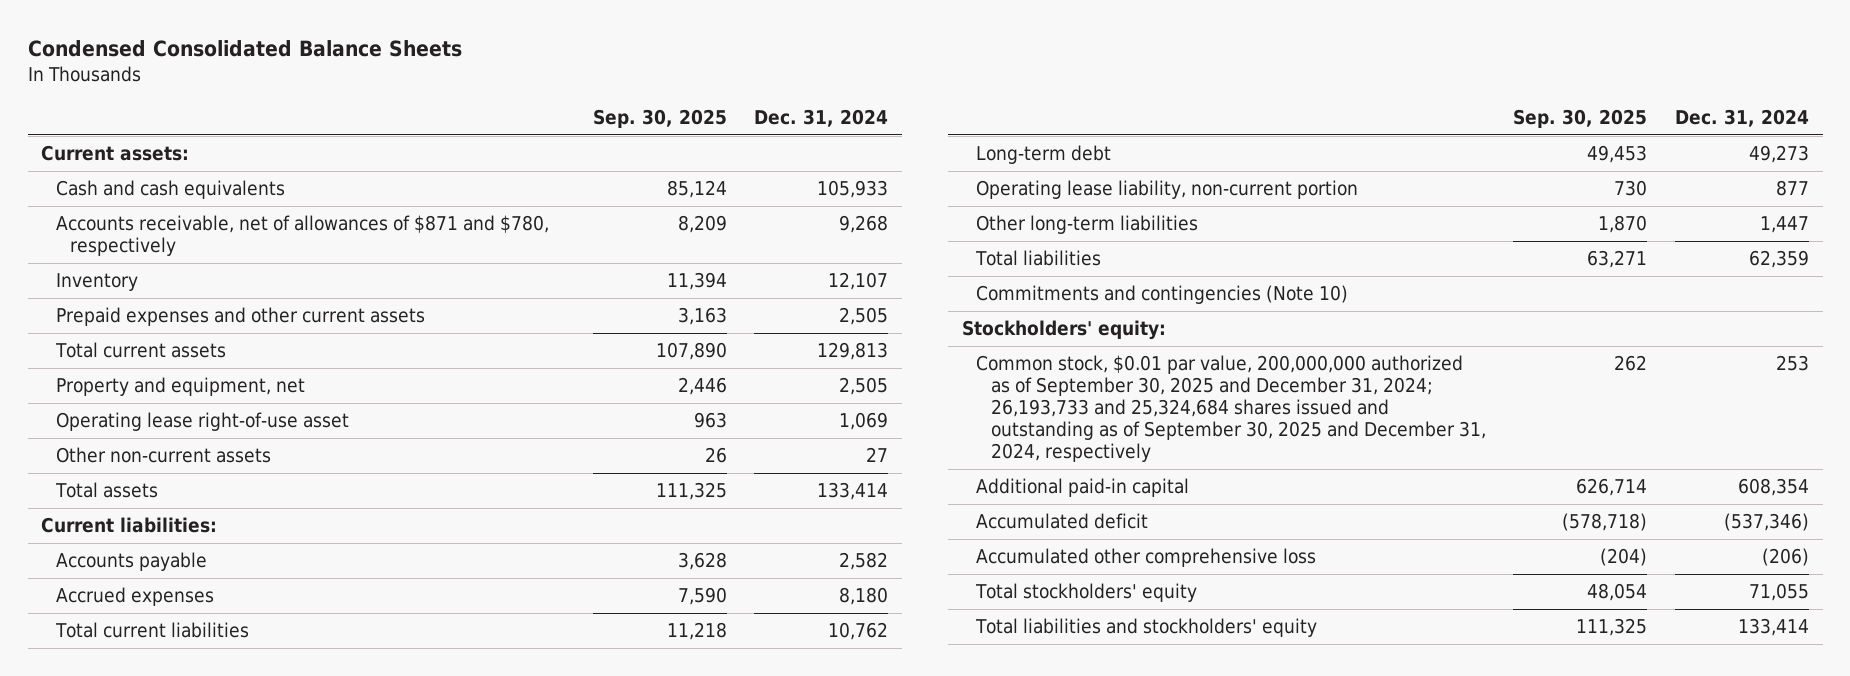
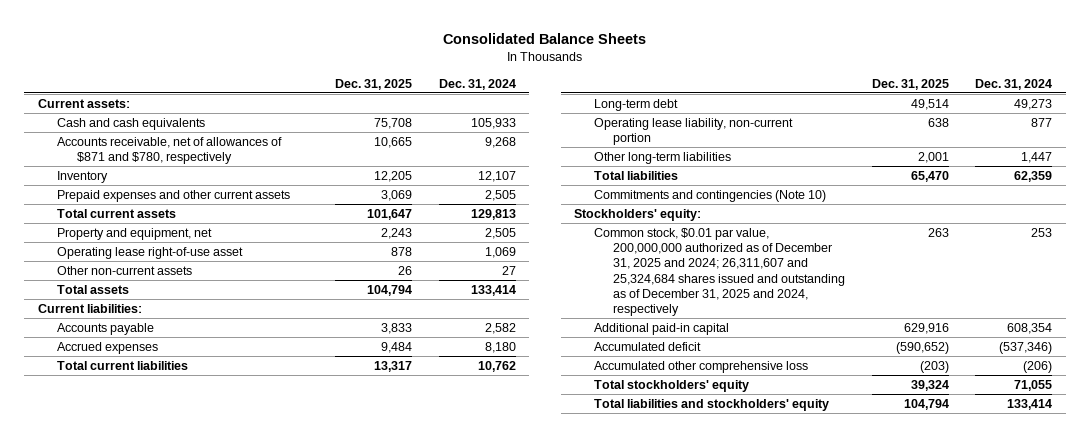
[27,40,462,58] Condensed Consolidated Balance Sheets -> [443,33,647,45] Consolidated Balance Sheets
[592,108,727,128] Sep. 30, 2025 -> none
none -> [335,78,413,90] Dec. 31, 2025
[976,355,1486,462] Common stock, $0.01 par value, 200,000,000 authorized as of September 30, 2025 and December 31, 2024; 26,193,733 and 25,324,684 shares issued and outstanding as of September 30, 2025 and December 31, 2024, respectively -> [593,227,846,317] Common stock, $0.01 par value, 200,000,000 authorized as of December 31, 2025 and 2024; 26,311,607 and 25,324,684 shares issued and outstanding as of December 31, 2025 and 2024, respectively

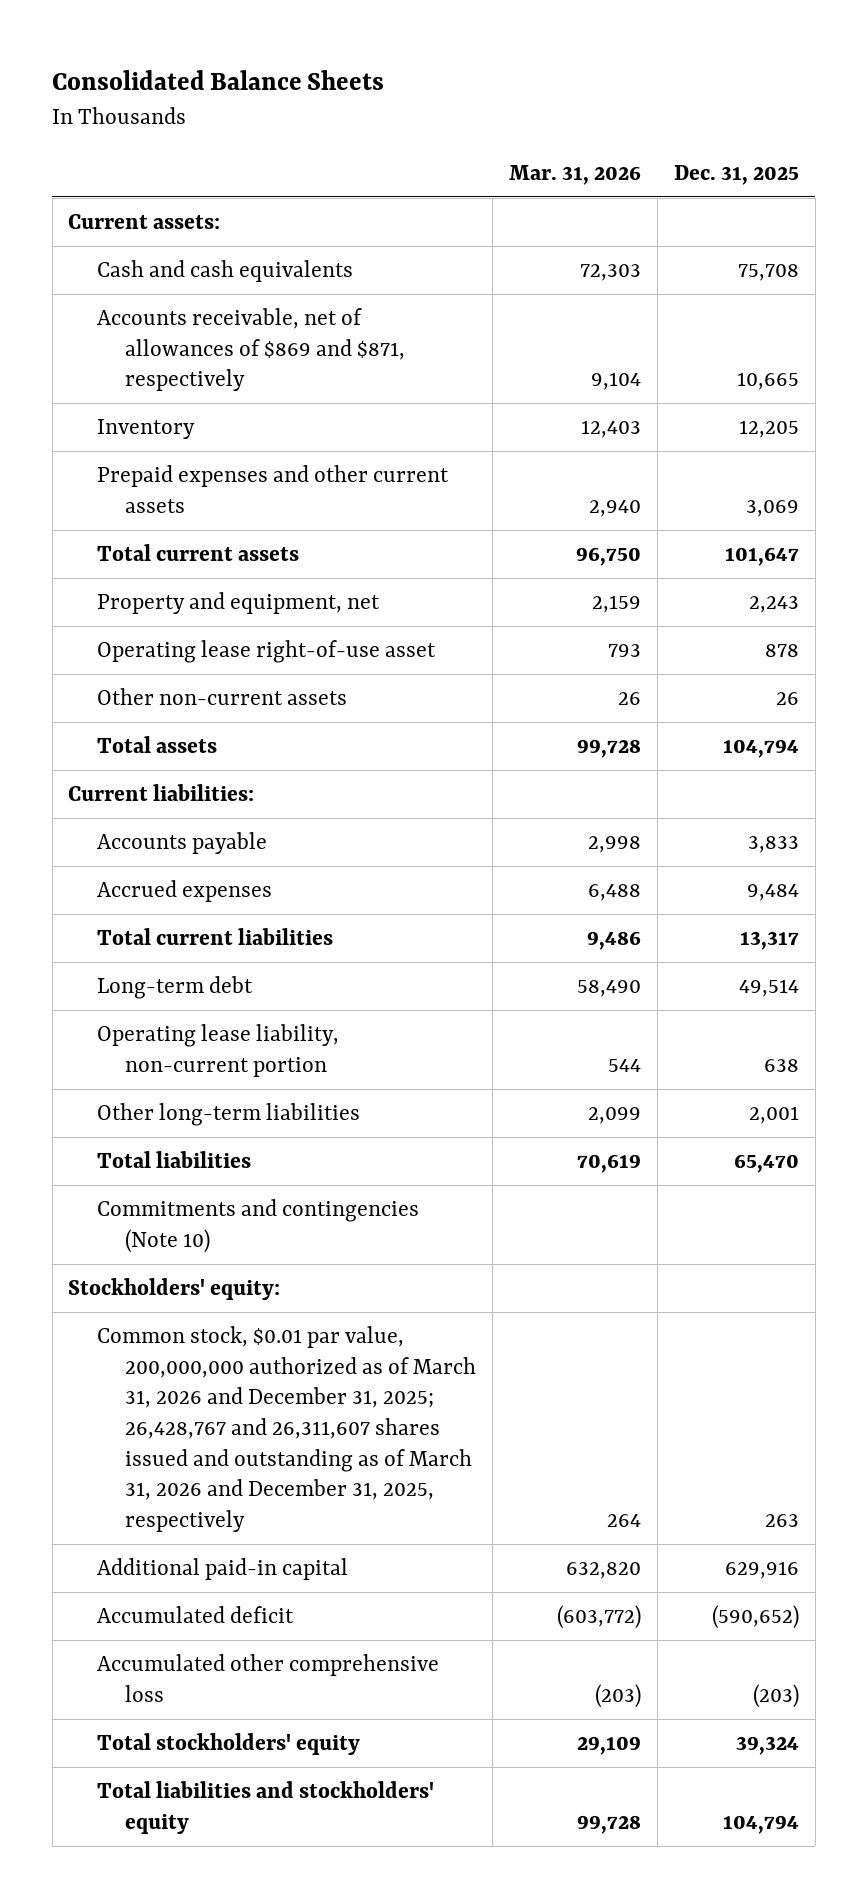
[438,78,516,90] Dec. 31, 2024 -> none
none -> [508,164,641,185] Mar. 31, 2026
[57,136,283,165] Accounts receivable, net of allowances of $871 and $780, respectively -> [96,308,405,392] Accounts receivable, net of allowances of $869 and $871, respectively
[593,227,846,317] Common stock, $0.01 par value, 200,000,000 authorized as of December 31, 2025 and 2024; 26,311,607 and 25,324,684 shares issued and outstanding as of December 31, 2025 and 2024, respectively -> [96,1326,476,1532] Common stock, $0.01 par value, 200,000,000 authorized as of March 31, 2026 and December 31, 2025; 26,428,767 and 26,311,607 shares issued and outstanding as of March 31, 2026 and December 31, 2025, respectively

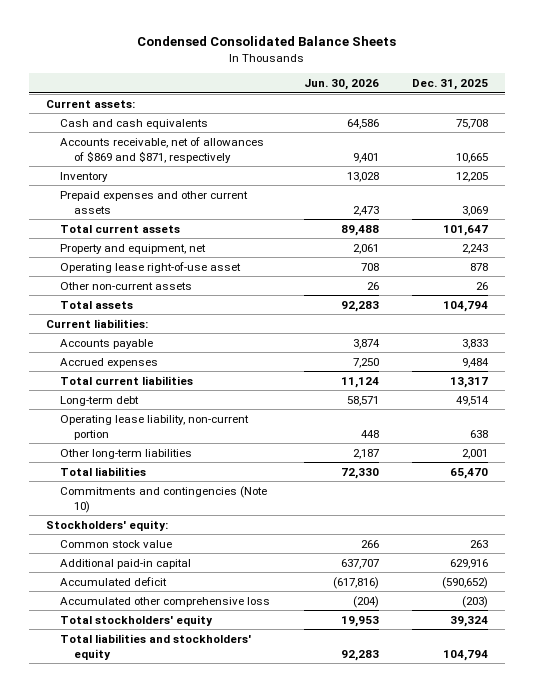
[52,70,385,91] Consolidated Balance Sheets -> [137,36,397,47] Condensed Consolidated Balance Sheets
[508,164,641,185] Mar. 31, 2026 -> none
none -> [303,79,379,91] Jun. 30, 2026
[96,1326,476,1532] Common stock, $0.01 par value, 200,000,000 authorized as of March 31, 2026 and December 31, 2025; 26,428,767 and 26,311,607 shares issued and outstanding as of March 31, 2026 and December 31, 2025, respectively -> [59,539,172,548] Common stock value

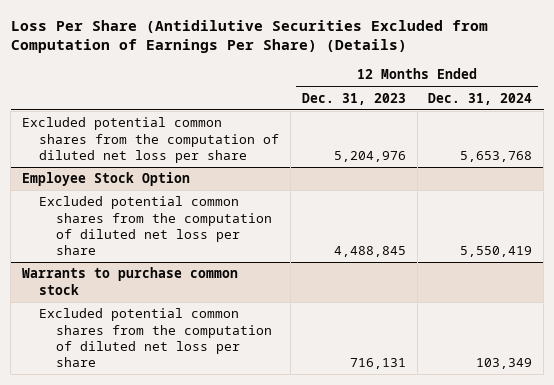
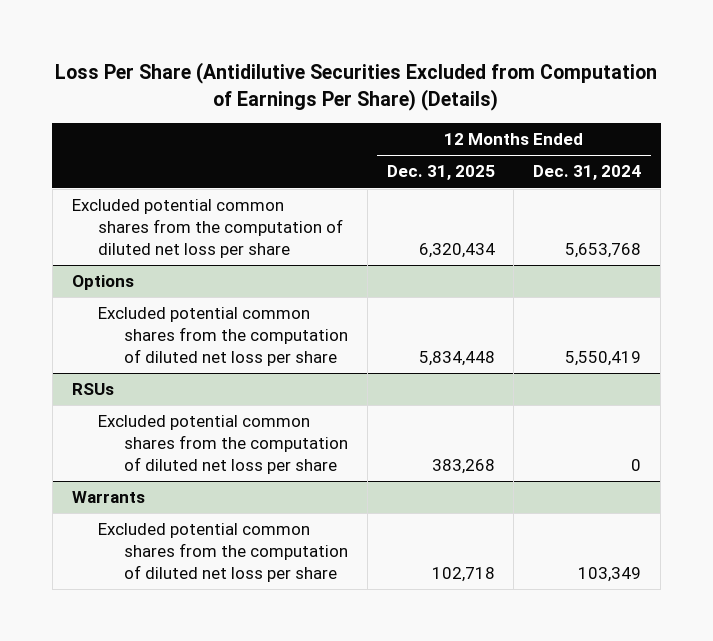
[301,92,406,105] Dec. 31, 2023 -> none
none -> [386,165,495,181] Dec. 31, 2025
[22,172,191,187] Employee Stock Option -> [71,275,134,291] Options
none -> [71,383,114,396] RSUs
none -> [97,415,348,474] Excluded potential common shares from the computation of diluted net loss per share
[22,267,239,295] Warrants to purchase common stock -> [71,491,145,504] Warrants

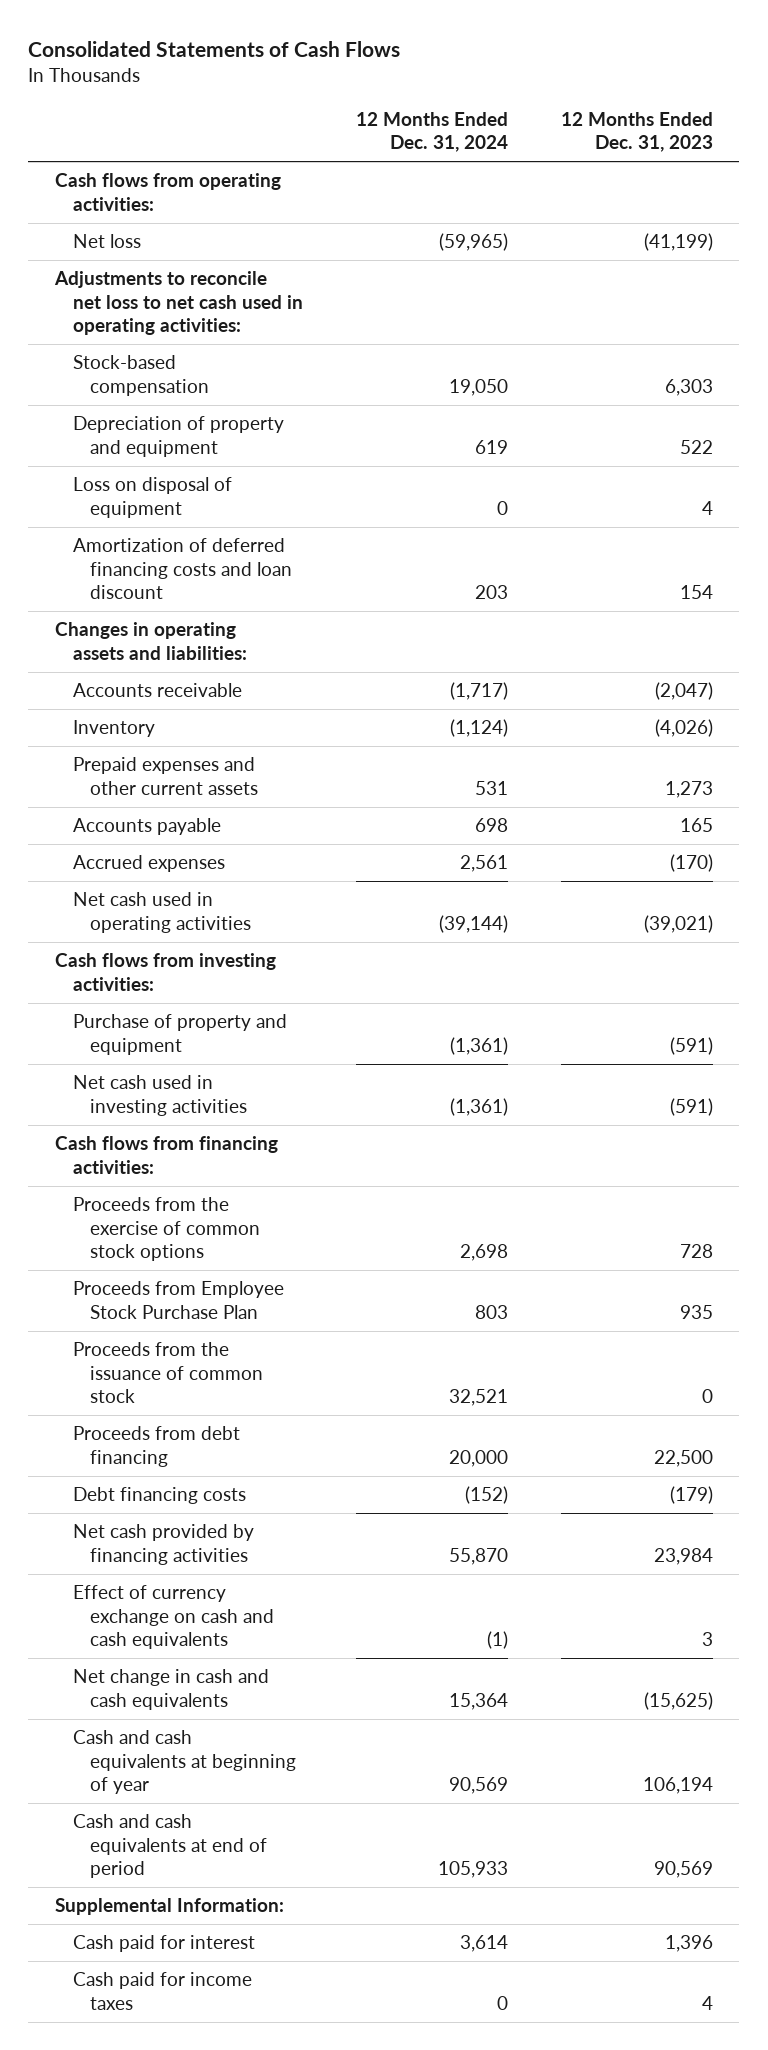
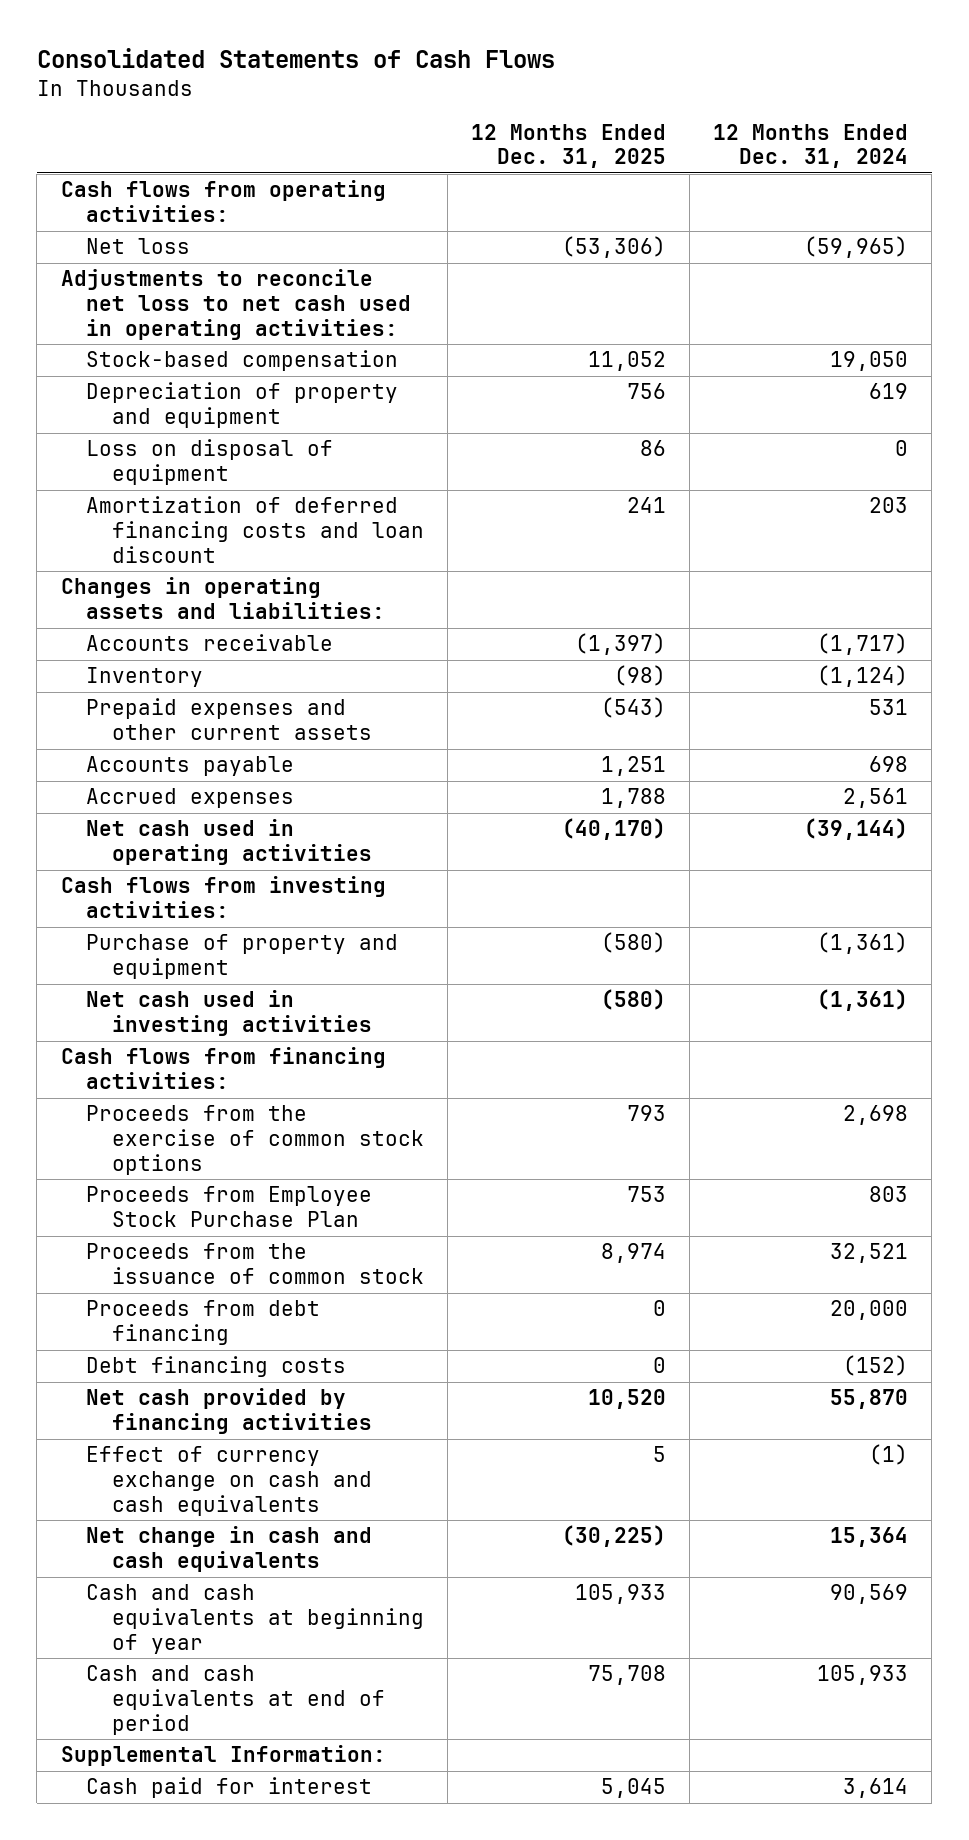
[560,111,713,153] 12 Months Ended Dec. 31, 2023 -> none
none -> [470,123,666,169] 12 Months Ended Dec. 31, 2025
[72,1972,252,2010] Cash paid for income taxes -> none

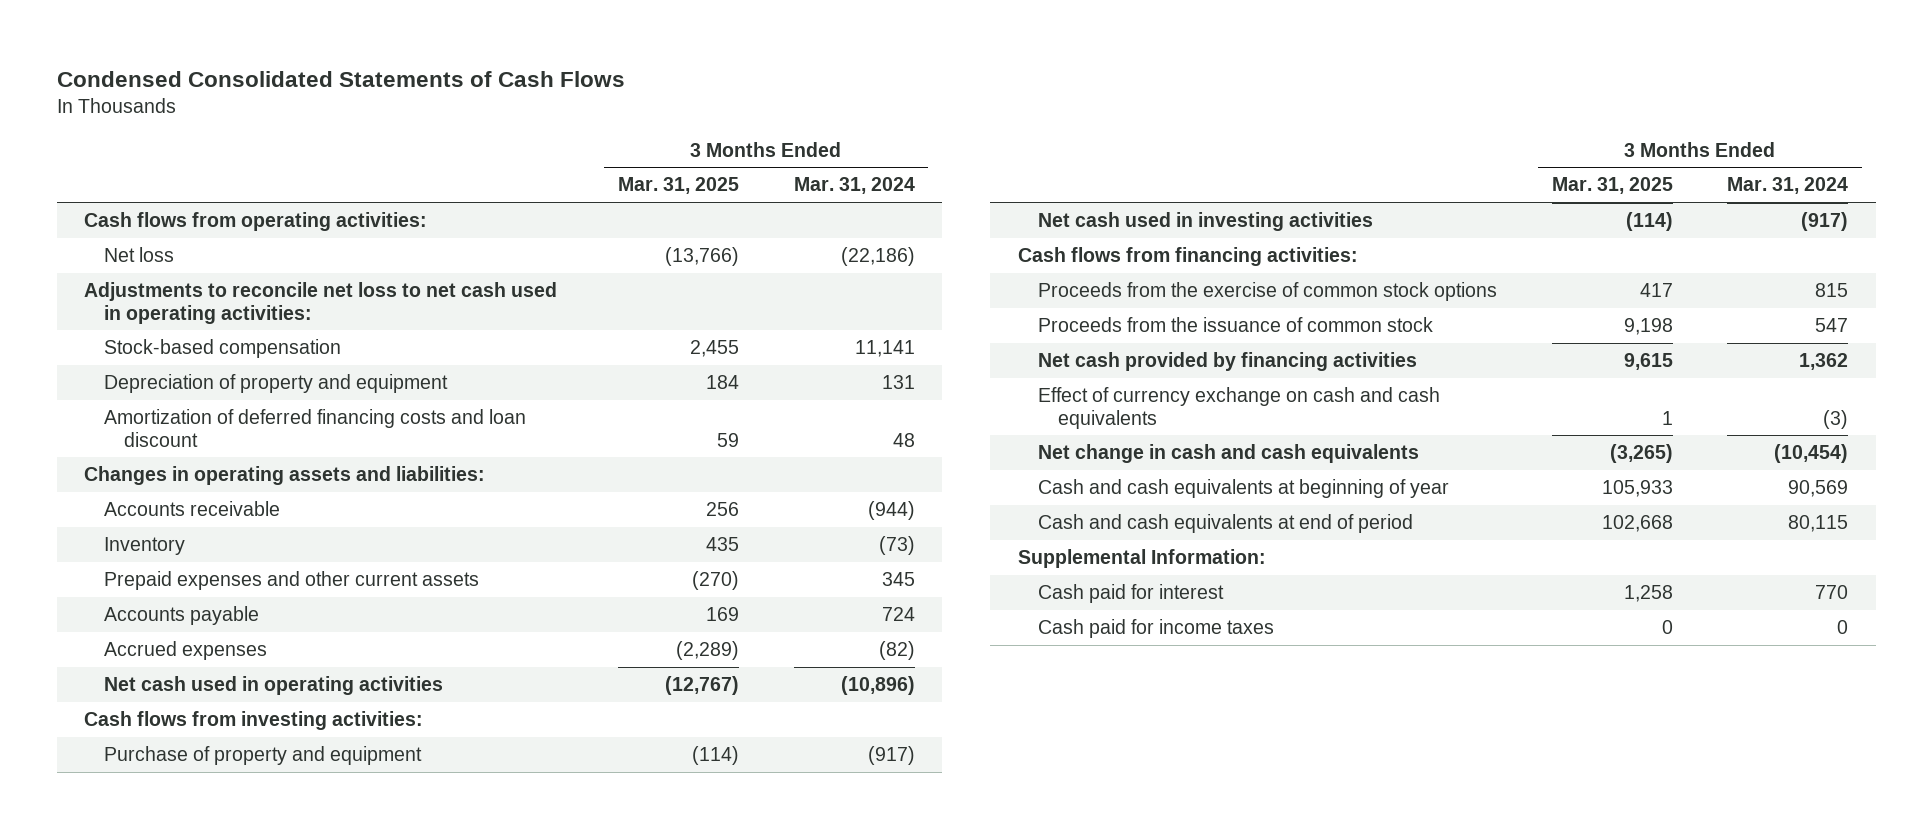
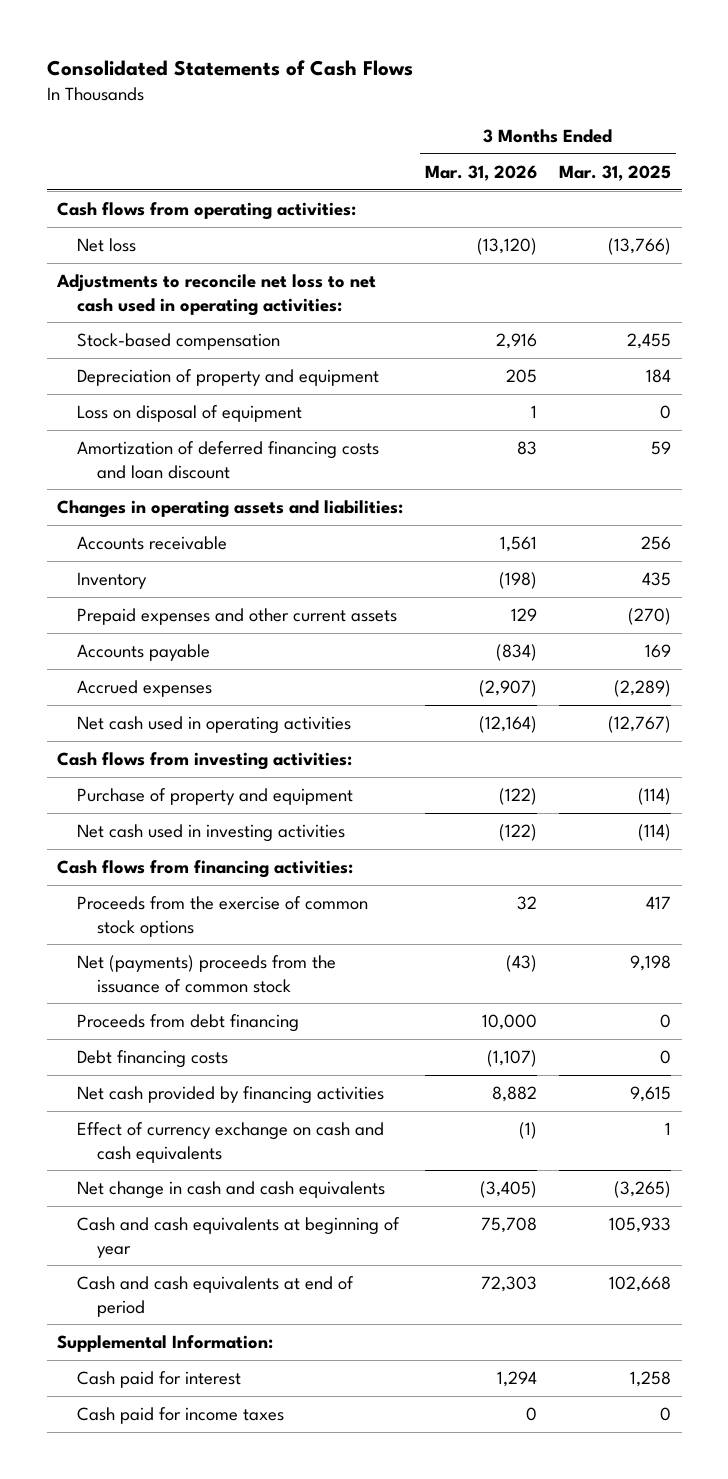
[56,70,625,87] Condensed Consolidated Statements of Cash Flows -> [46,60,413,77] Consolidated Statements of Cash Flows
[793,177,915,195] Mar. 31, 2024 -> none
none -> [425,164,538,181] Mar. 31, 2026
none -> [77,404,303,422] Loss on disposal of equipment
[1037,317,1433,333] Proceeds from the issuance of common stock -> [77,954,337,993] Net (payments) proceeds from the issuance of common stock
none -> [77,1013,300,1032] Proceeds from debt financing
none -> [77,1049,229,1068] Debt financing costs

